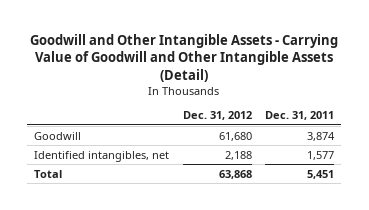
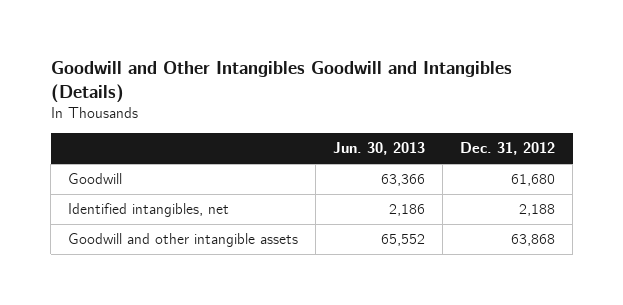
[30,33,339,82] Goodwill and Other Intangible Assets - Carrying Value of Goodwill and Other Intangible Assets (Detail) -> [50,61,512,103] Goodwill and Other Intangibles Goodwill and Intangibles (Details)
[265,111,335,121] Dec. 31, 2011 -> none
none -> [333,142,426,156] Jun. 30, 2013
[34,169,63,178] Total -> [68,233,299,248] Goodwill and other intangible assets

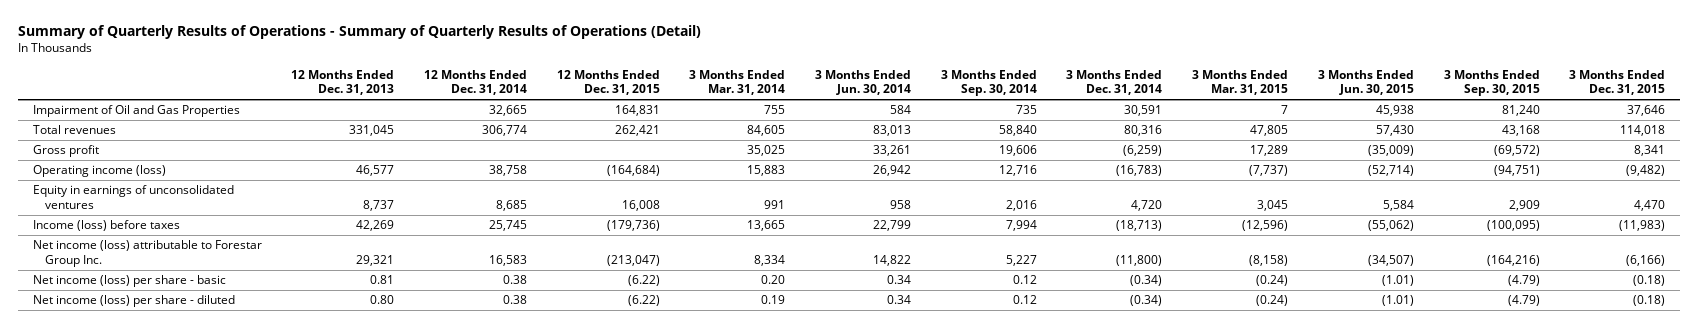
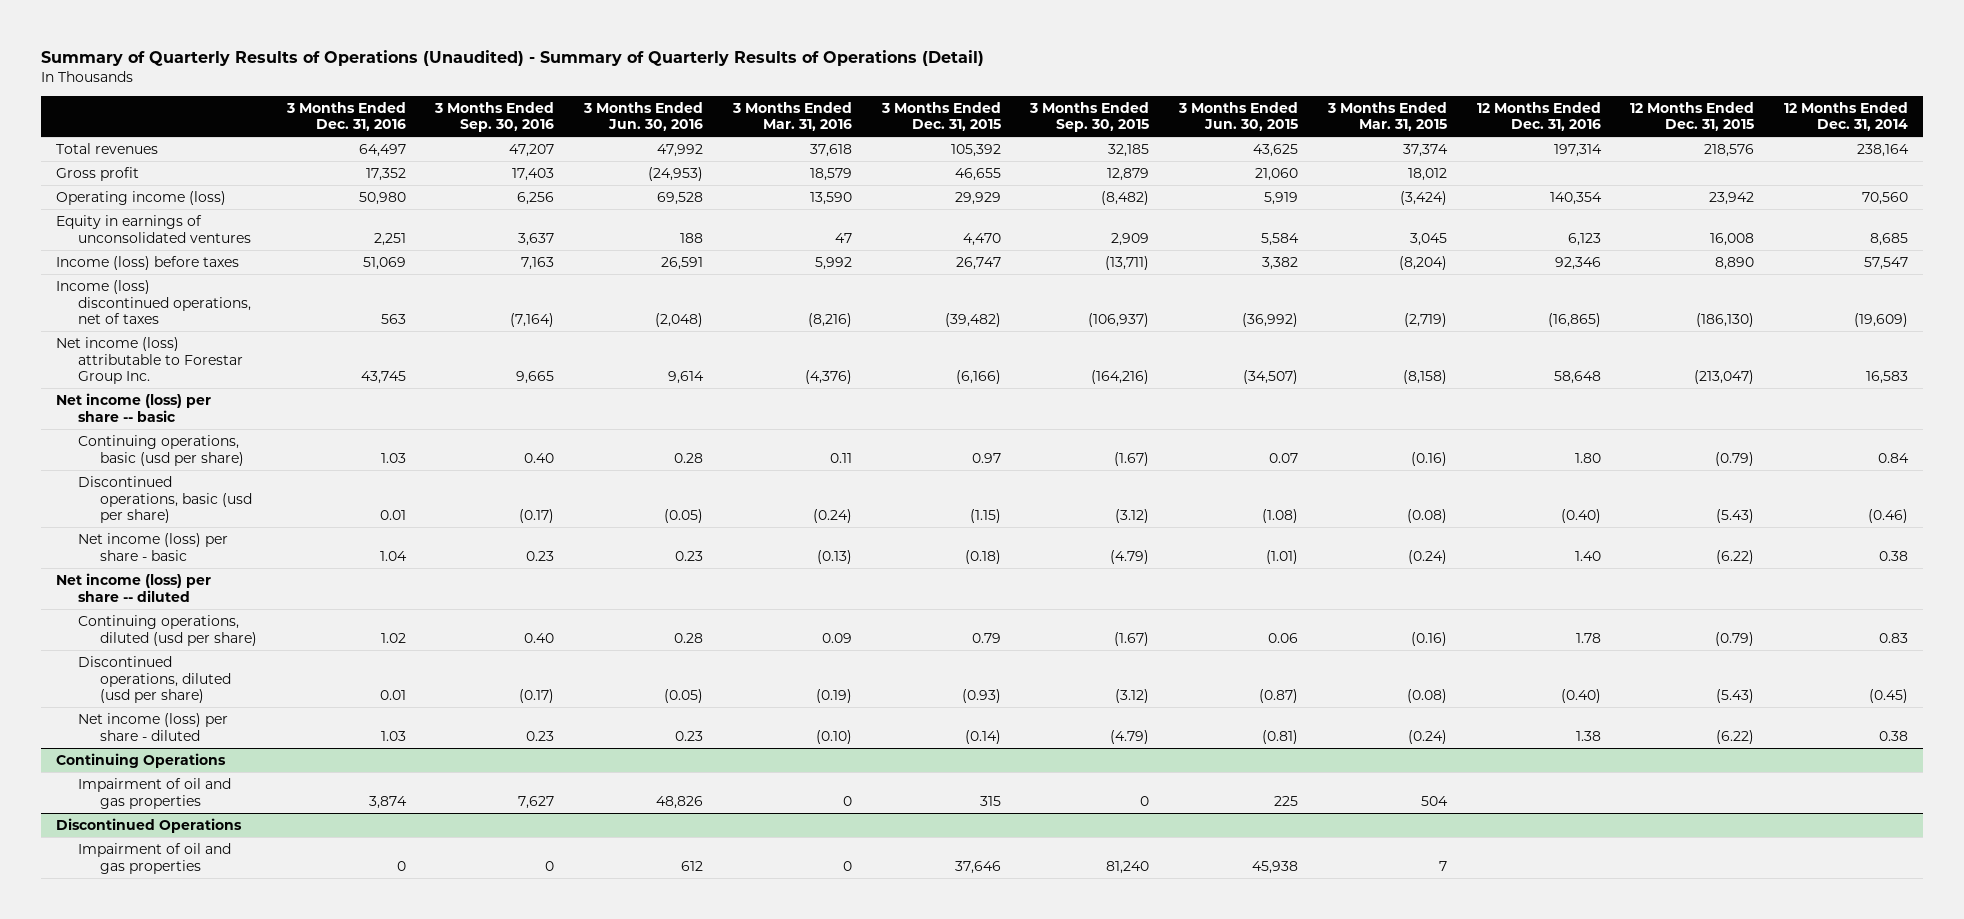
[17,25,701,40] Summary of Quarterly Results of Operations - Summary of Quarterly Results of Operations (Detail) -> [40,49,984,66] Summary of Quarterly Results of Operations (Unaudited) - Summary of Quarterly Results of Operations (Detail)
[291,69,395,96] 12 Months Ended Dec. 31, 2013 -> none
[689,69,786,96] 3 Months Ended Mar. 31, 2014 -> none
[815,69,912,96] 3 Months Ended Jun. 30, 2014 -> none
[940,69,1037,97] 3 Months Ended Sep. 30, 2014 -> none
[1066,69,1163,96] 3 Months Ended Dec. 31, 2014 -> none
none -> [285,101,406,132] 3 Months Ended Dec. 31, 2016
none -> [434,101,555,133] 3 Months Ended Sep. 30, 2016
none -> [583,101,704,132] 3 Months Ended Jun. 30, 2016
none -> [731,101,852,132] 3 Months Ended Mar. 31, 2016
none -> [1476,101,1601,132] 12 Months Ended Dec. 31, 2016
[32,105,240,118] Impairment of Oil and Gas Properties -> none
[481,125,527,137] 306,774 -> [1857,143,1910,157] 238,164
[614,125,660,137] 262,421 -> [1704,143,1755,157] 218,576
[1250,125,1289,137] 47,805 -> [1402,143,1448,157] 37,374
[1375,125,1414,137] 57,430 -> [1253,143,1299,157] 43,625
[1501,125,1540,137] 43,168 -> [1108,143,1150,157] 32,185
[1620,125,1666,137] 114,018 -> [950,143,1001,157] 105,392
[1250,145,1289,157] 17,289 -> [1407,167,1447,181] 18,012
[1367,145,1414,157] (35,009) -> [1255,167,1299,181] 21,060
[1493,145,1540,157] (69,572) -> [1107,167,1150,181] 12,879
[1634,145,1666,157] 8,341 -> [954,167,1001,181] 46,655
[488,165,527,177] 38,758 -> [1862,191,1909,205] 70,560
[606,165,660,177] (164,684) -> [1709,191,1755,205] 23,942
[1249,165,1289,177] (7,737) -> [1399,190,1447,205] (3,424)
[1367,165,1414,177] (52,714) -> [1264,191,1299,205] 5,919
[1493,165,1540,177] (94,751) -> [1101,190,1150,205] (8,482)
[1626,165,1666,177] (9,482) -> [954,191,1001,205] 29,929
[488,220,527,232] 25,745 -> [1864,256,1909,270] 57,547
[606,220,660,232] (179,736) -> [1715,256,1755,270] 8,890
[1242,220,1289,232] (12,596) -> [1398,255,1447,270] (8,204)
[1367,220,1414,232] (55,062) -> [1262,256,1299,270] 3,382
[1486,220,1540,232] (100,095) -> [1105,255,1150,270] (13,711)
[1619,220,1666,232] (11,983) -> [955,256,1001,270] 26,747
none -> [55,279,251,325] Income (loss) discontinued operations, net of taxes
none -> [55,392,211,422] Net income (loss) per share -- basic
none -> [77,434,245,466] Continuing operations, basic (usd per share)
none -> [77,475,253,524] Discontinued operations, basic (usd per share)
none -> [55,572,211,602] Net income (loss) per share -- diluted
none -> [77,614,258,646] Continuing operations, diluted (usd per share)
none -> [77,655,232,704] Discontinued operations, diluted (usd per share)
[1381,295,1414,307] (1.01) -> [1262,729,1299,744] (0.81)
[1633,295,1666,307] (0.18) -> [964,729,1001,744] (0.14)
none -> [55,752,226,768] Continuing Operations
none -> [77,777,231,809] Impairment of oil and gas properties
none -> [55,817,242,833] Discontinued Operations
none -> [77,842,231,874] Impairment of oil and gas properties

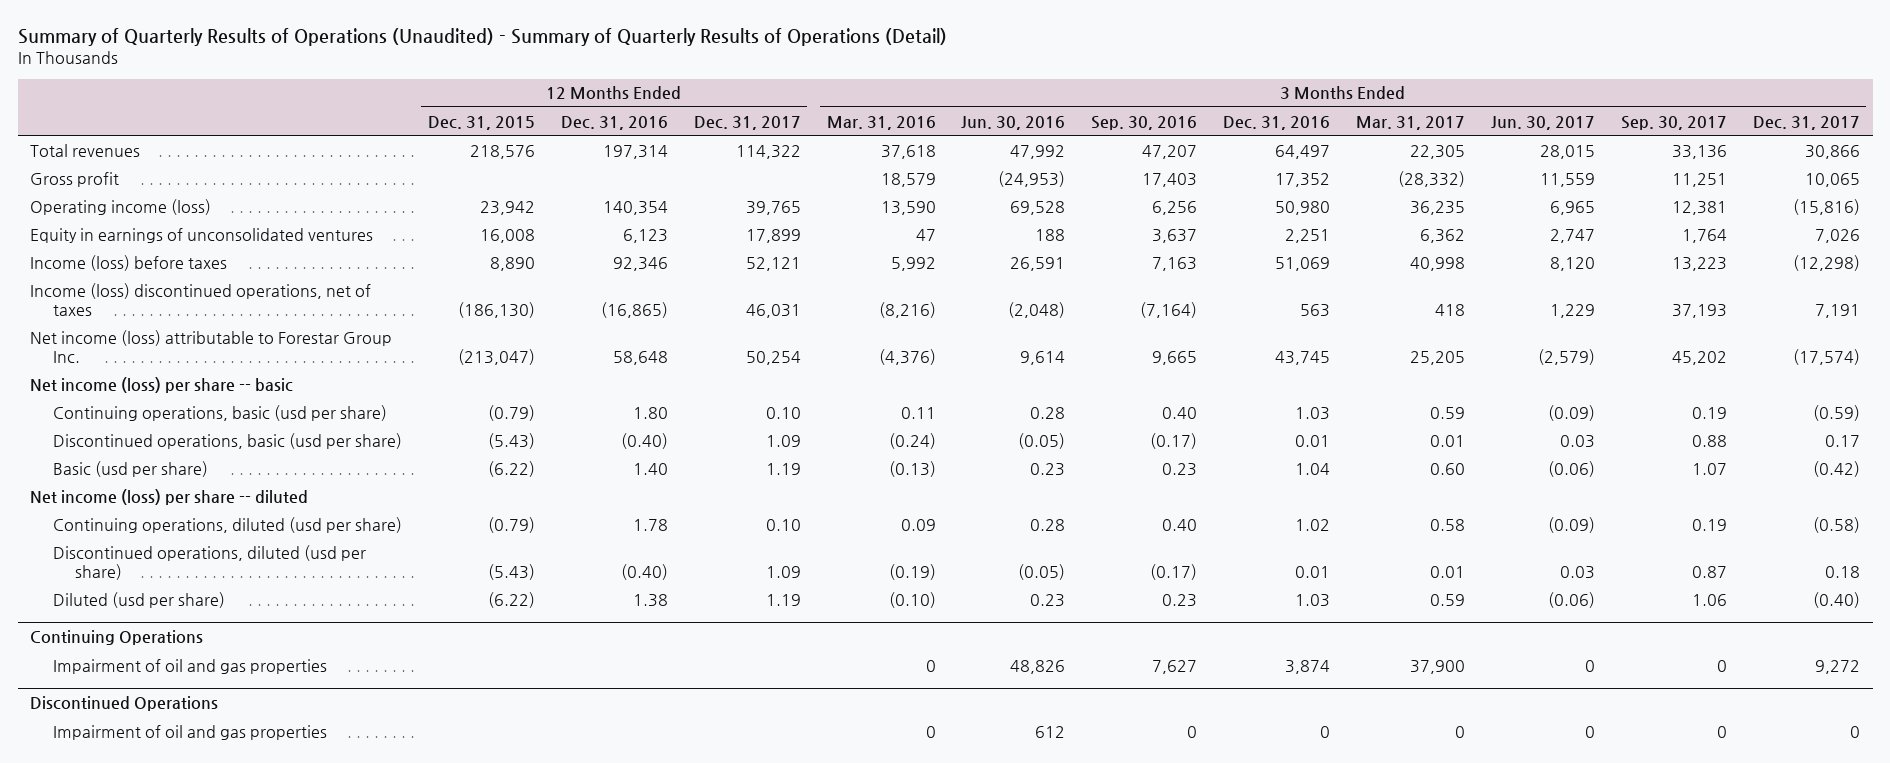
[880,101,1001,132] 3 Months Ended Dec. 31, 2015 -> none
[1029,101,1150,133] 3 Months Ended Sep. 30, 2015 -> none
[1178,101,1299,132] 3 Months Ended Jun. 30, 2015 -> none
[1326,101,1447,132] 3 Months Ended Mar. 31, 2015 -> none
[1784,101,1909,132] 12 Months Ended Dec. 31, 2014 -> none
none -> [693,115,801,130] Dec. 31, 2017
none -> [1356,115,1466,130] Mar. 31, 2017
none -> [1491,115,1596,130] Jun. 30, 2017
none -> [1621,115,1728,130] Sep. 30, 2017
none -> [1752,115,1860,130] Dec. 31, 2017
[77,532,228,561] Net income (loss) per share - basic -> [52,460,208,477] Basic (usd per share)
[77,712,228,741] Net income (loss) per share - diluted -> [52,591,225,608] Diluted (usd per share)

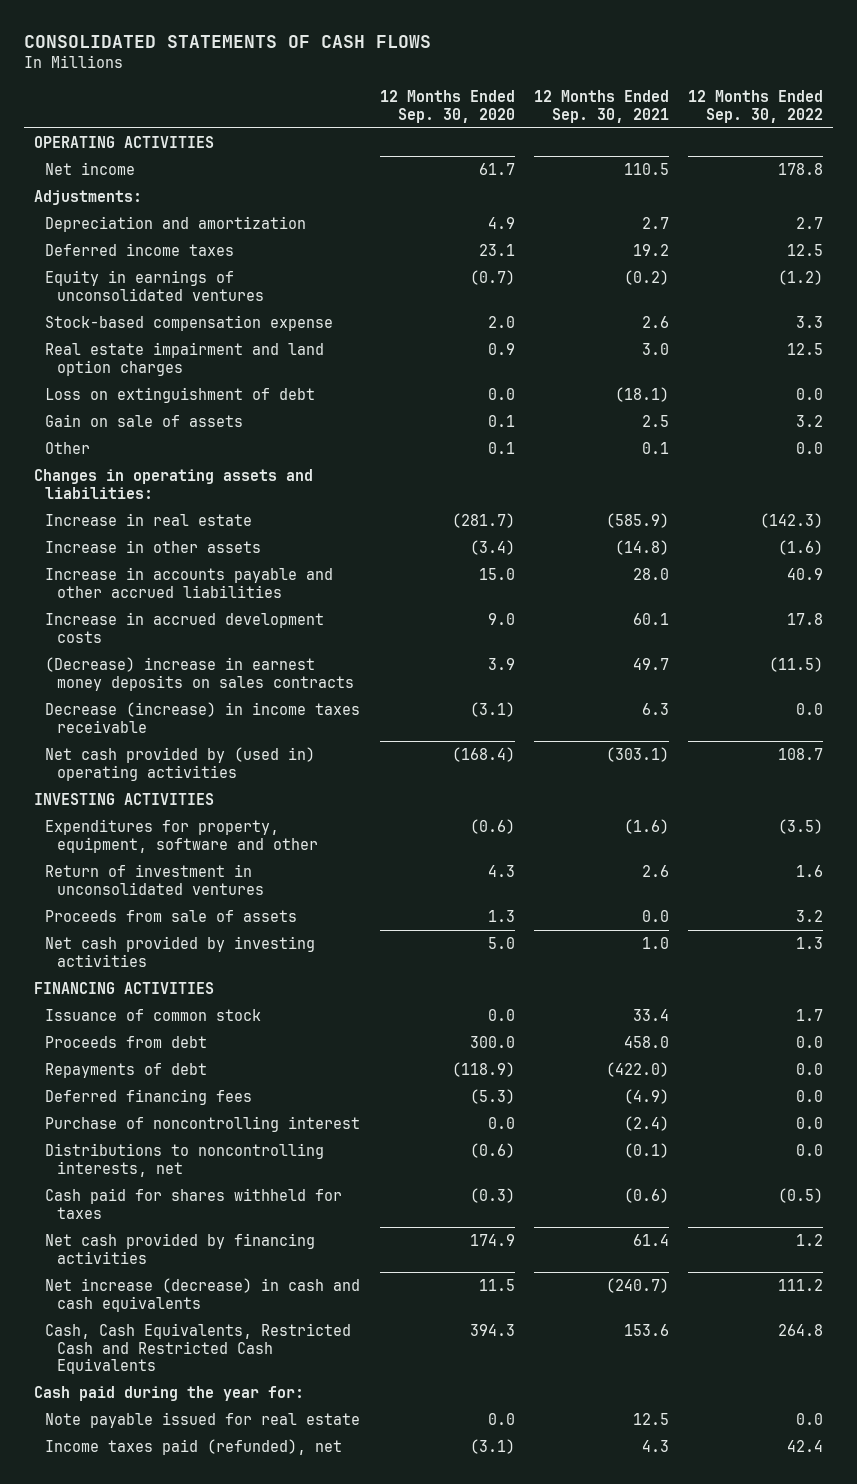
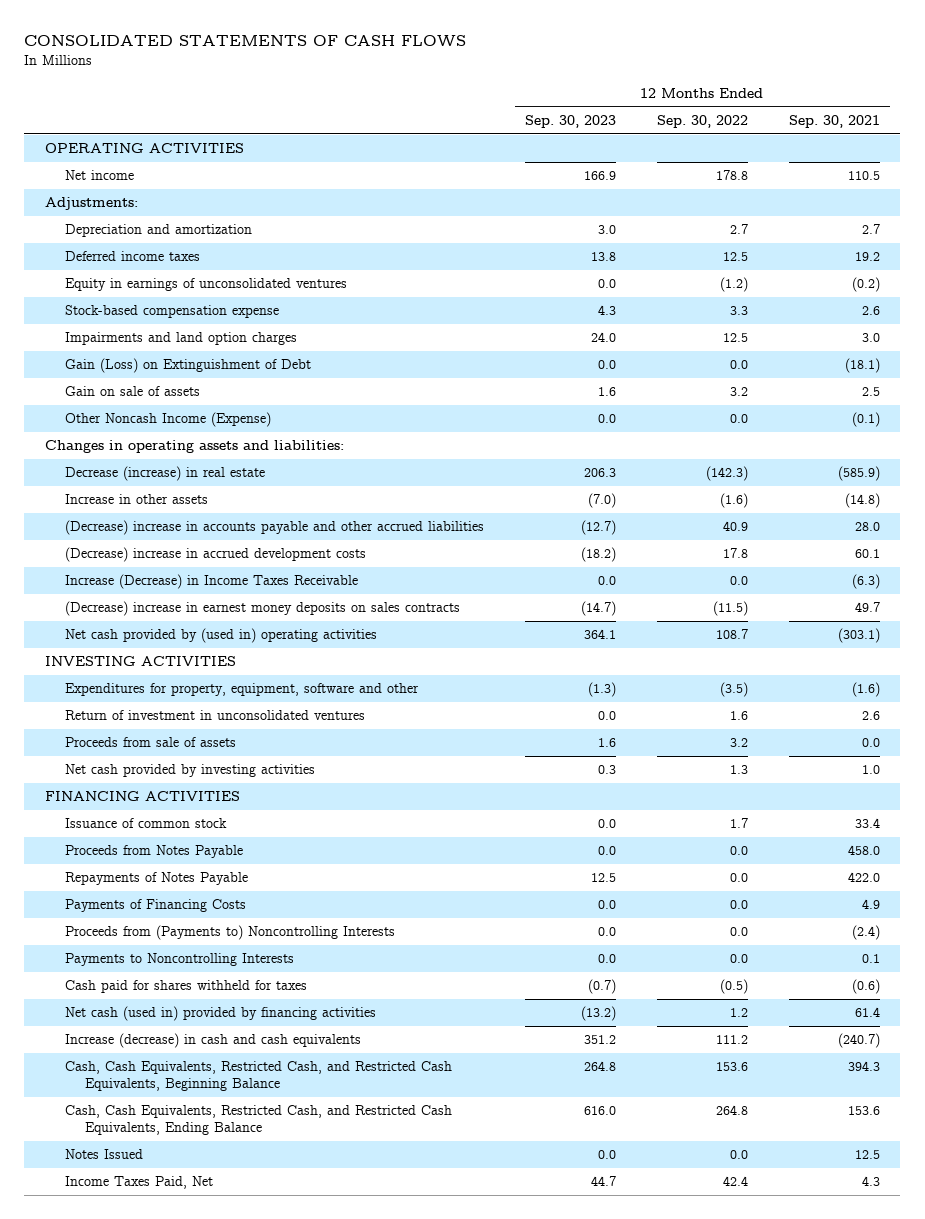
[379,90,515,124] 12 Months Ended Sep. 30, 2020 -> none
none -> [524,115,616,129] Sep. 30, 2023
[45,342,325,376] Real estate impairment and land option charges -> [64,332,297,346] Impairments and land option charges
[45,387,316,404] Loss on extinguishment of debt -> [64,358,311,374] Gain (Loss) on Extinguishment of Debt
[45,442,91,455] Other -> [64,412,271,428] Other Noncash Income (Expense)
[642,442,670,455] 0.1 -> [851,412,880,428] (0.1)
[45,513,253,527] Increase in real estate -> [64,466,265,482] Decrease (increase) in real estate
[45,567,334,598] Increase in accounts payable and other accrued liabilities -> [64,520,484,536] (Decrease) increase in accounts payable and other accrued liabilities
[45,612,325,643] Increase in accrued development costs -> [64,547,366,563] (Decrease) increase in accrued development costs
none -> [64,574,358,590] Increase (Decrease) in Income Taxes Receivable
[45,702,361,733] Decrease (increase) in income taxes receivable -> none
[45,1089,253,1106] Deferred financing fees -> none
[45,1036,208,1049] Proceeds from debt -> [64,845,243,859] Proceeds from Notes Payable
[45,1063,208,1079] Repayments of debt -> [64,872,248,886] Repayments of Notes Payable
[606,1062,670,1078] (422.0) -> [847,872,880,883] 422.0
none -> [64,899,246,913] Payments of Financing Costs
[45,1116,361,1133] Purchase of noncontrolling interest -> [64,925,395,941] Proceeds from (Payments to) Noncontrolling Interests
[45,1143,325,1177] Distributions to noncontrolling interests, net -> [64,953,294,967] Payments to Noncontrolling Interests
[624,1143,670,1159] (0.1) -> [861,954,880,964] 0.1
[33,1386,304,1402] Cash paid during the year for: -> none
[45,1233,316,1264] Net cash provided by financing activities -> [64,1006,376,1022] Net cash (used in) provided by financing activities
[45,1278,361,1312] Net increase (decrease) in cash and cash equivalents -> [64,1033,361,1049] Increase (decrease) in cash and cash equivalents
[45,1323,352,1375] Cash, Cash Equivalents, Restricted Cash and Restricted Cash Equivalents -> [64,1061,452,1092] Cash, Cash Equivalents, Restricted Cash, and Restricted Cash Equivalents, Beginning Balance
[624,1324,670,1337] 153.6 -> [847,1061,880,1072] 394.3
[778,1324,824,1337] 264.8 -> [715,1062,748,1072] 153.6
none -> [64,1105,452,1136] Cash, Cash Equivalents, Restricted Cash, and Restricted Cash Equivalents, Ending Balance
[45,1412,361,1429] Note payable issued for real estate -> [64,1149,143,1160] Notes Issued
[45,1439,343,1456] Income taxes paid (refunded), net -> [64,1176,213,1190] Income Taxes Paid, Net

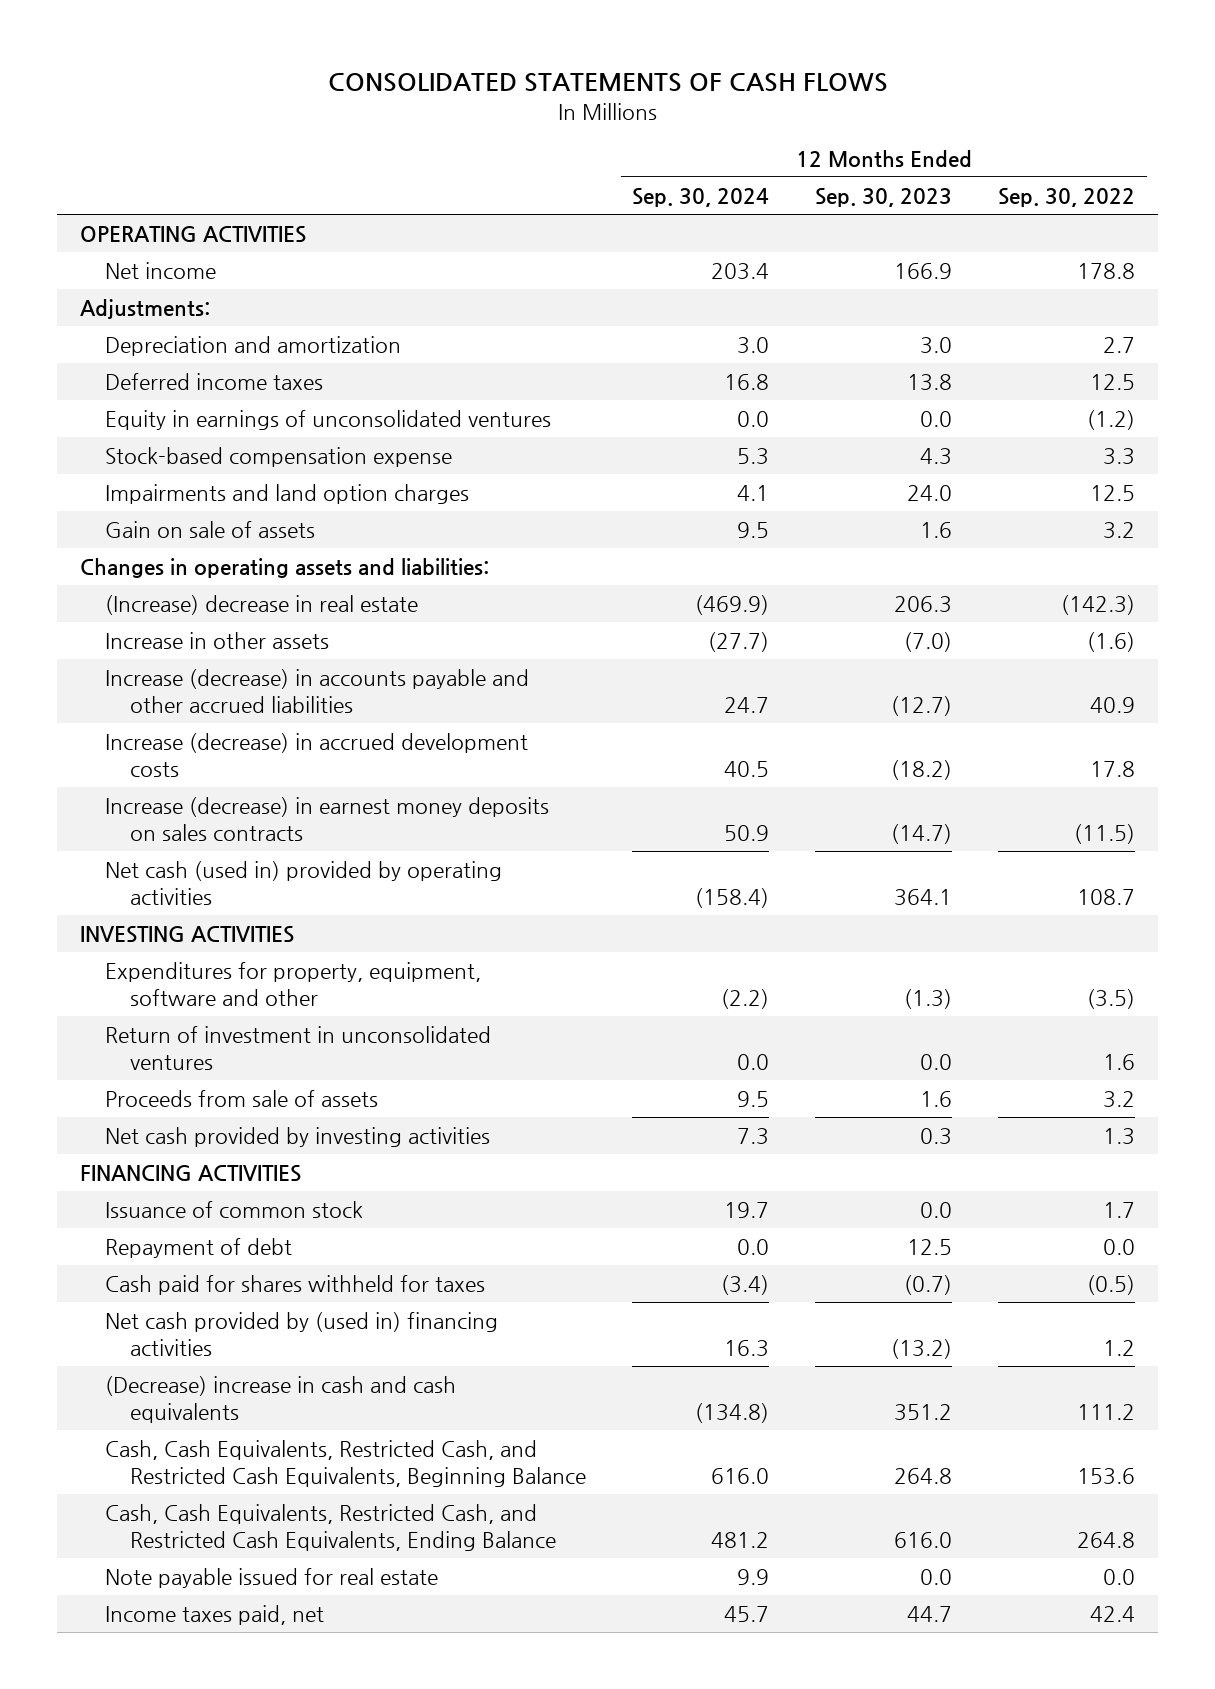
[788,115,880,129] Sep. 30, 2021 -> none
none -> [632,187,770,207] Sep. 30, 2024
[64,358,311,374] Gain (Loss) on Extinguishment of Debt -> none
[64,412,271,428] Other Noncash Income (Expense) -> none
[64,466,265,482] Decrease (increase) in real estate -> [104,595,418,616] (Increase) decrease in real estate
[64,574,358,590] Increase (Decrease) in Income Taxes Receivable -> none
[64,520,484,536] (Decrease) increase in accounts payable and other accrued liabilities -> [104,669,529,713] Increase (decrease) in accounts payable and other accrued liabilities
[64,547,366,563] (Decrease) increase in accrued development costs -> [104,733,528,777] Increase (decrease) in accrued development costs
[64,601,460,617] (Decrease) increase in earnest money deposits on sales contracts -> [104,797,549,841] Increase (decrease) in earnest money deposits on sales contracts
[64,628,377,644] Net cash provided by (used in) operating activities -> [104,861,502,905] Net cash (used in) provided by operating activities
[64,845,243,859] Proceeds from Notes Payable -> none
[64,899,246,913] Payments of Financing Costs -> none
[64,925,395,941] Proceeds from (Payments to) Noncontrolling Interests -> none
[64,953,294,967] Payments to Noncontrolling Interests -> none
[64,872,248,886] Repayments of Notes Payable -> [104,1238,292,1259] Repayment of debt
[64,1006,376,1022] Net cash (used in) provided by financing activities -> [104,1312,498,1356] Net cash provided by (used in) financing activities
[64,1033,361,1049] Increase (decrease) in cash and cash equivalents -> [104,1376,456,1423] (Decrease) increase in cash and cash equivalents
[64,1149,143,1160] Notes Issued -> [104,1568,438,1589] Note payable issued for real estate
[64,1176,213,1190] Income Taxes Paid, Net -> [104,1605,324,1626] Income taxes paid, net

